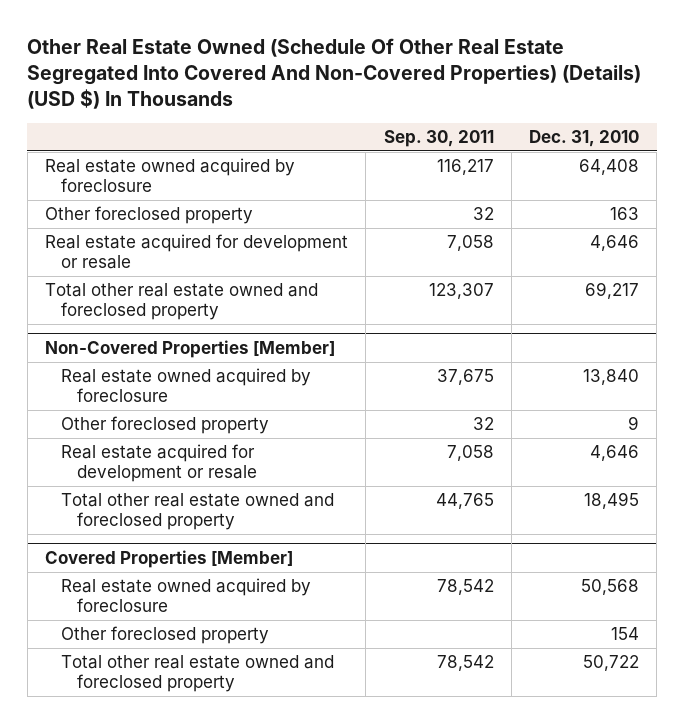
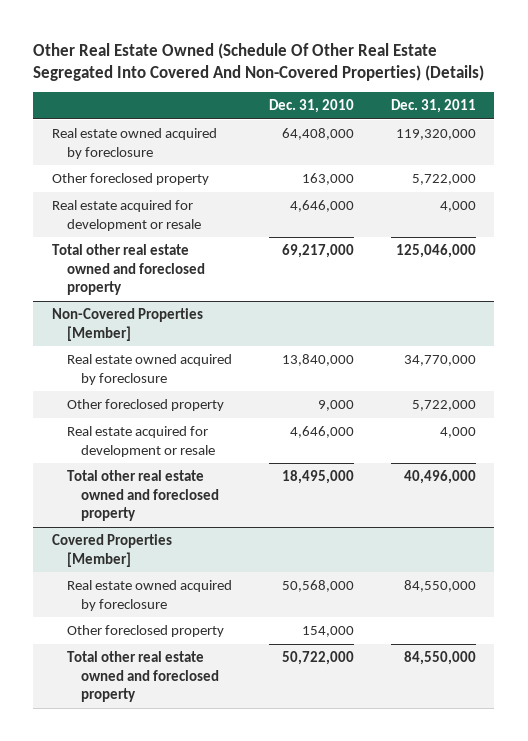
[27,37,642,110] Other Real Estate Owned (Schedule Of Other Real Estate Segregated Into Covered And Non-Covered Properties) (Details) (USD $) In Thousands -> [33,42,485,81] Other Real Estate Owned (Schedule Of Other Real Estate Segregated Into Covered And Non-Covered Properties) (Details)
[383,130,494,148] Sep. 30, 2011 -> none
none -> [390,99,476,114] Dec. 31, 2011
[579,158,640,175] 64,408 -> [281,128,354,141] 64,408,000
[610,206,640,220] 163 -> [301,173,354,186] 163,000
[590,234,640,251] 4,646 -> [289,200,354,213] 4,646,000
[585,281,640,299] 69,217 -> [281,244,354,259] 69,217,000
[583,368,640,385] 13,840 -> [281,354,354,367] 13,840,000
[628,415,640,430] 9 -> [317,400,354,412] 9,000
[590,444,640,461] 4,646 -> [289,426,354,439] 4,646,000
[584,491,640,509] 18,495 -> [281,470,354,485] 18,495,000
[581,578,640,595] 50,568 -> [281,580,354,593] 50,568,000
[611,626,640,640] 154 -> [301,626,354,638] 154,000
[583,654,640,671] 50,722 -> [281,651,354,666] 50,722,000

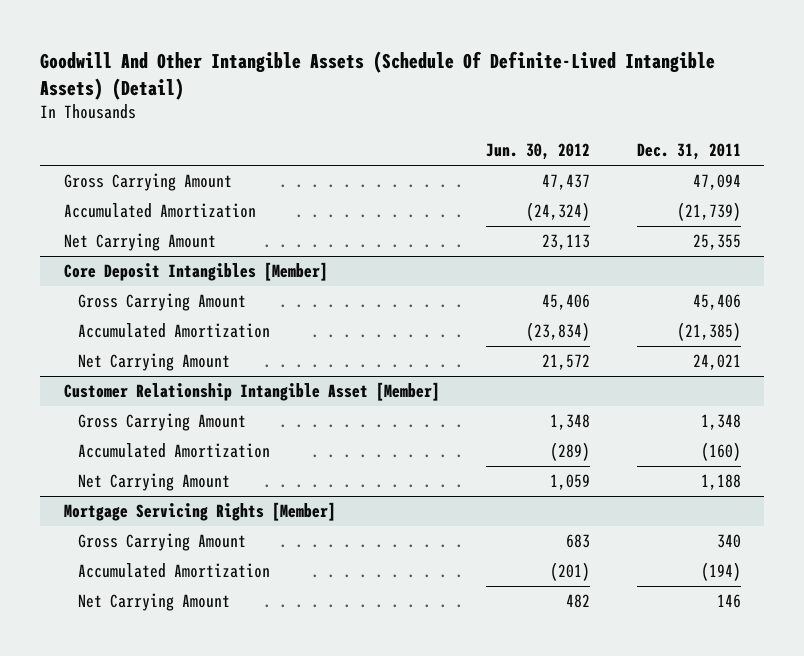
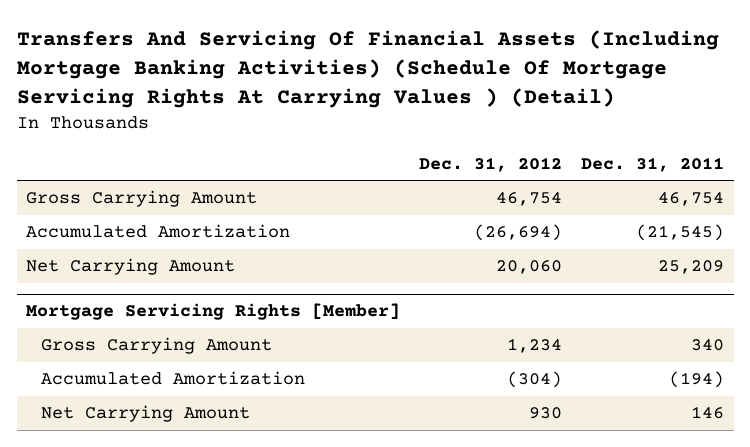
[40,50,716,100] Goodwill And Other Intangible Assets (Schedule Of Definite-Lived Intangible Assets) (Detail) -> [16,30,719,109] Transfers And Servicing Of Financial Assets (Including Mortgage Banking Activities) (Schedule Of Mortgage Servicing Rights At Carrying Values ) (Detail)
[486,143,591,161] Jun. 30, 2012 -> none
none -> [419,156,563,172] Dec. 31, 2012
[63,261,328,281] Core Deposit Intangibles [Member] -> none
[78,292,247,311] Gross Carrying Amount -> none
[78,322,271,338] Accumulated Amortization -> none
[78,352,231,371] Net Carrying Amount -> none
[63,381,440,401] Customer Relationship Intangible Asset [Member] -> none
[78,412,247,431] Gross Carrying Amount -> none
[78,442,271,458] Accumulated Amortization -> none
[78,472,231,491] Net Carrying Amount -> none
[692,173,741,190] 47,094 -> [658,192,725,207] 46,754
[676,201,741,221] (21,739) -> [636,224,725,242] (21,545)
[692,233,741,250] 25,355 -> [658,260,725,275] 25,209

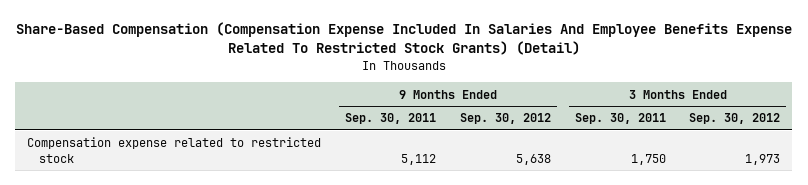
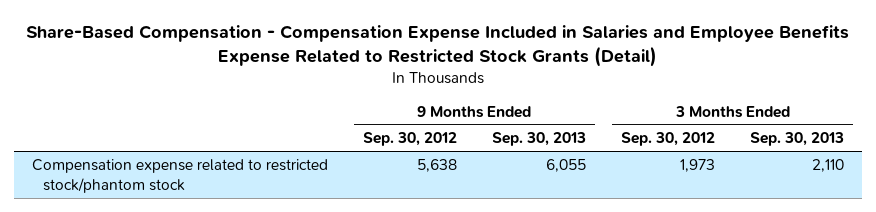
[15,22,792,56] Share-Based Compensation (Compensation Expense Included In Salaries And Employee Benefits Expense Related To Restricted Stock Grants) (Detail) -> [25,24,849,67] Share-Based Compensation - Compensation Expense Included in Salaries and Employee Benefits Expense Related to Restricted Stock Grants (Detail)
[345,113,437,125] Sep. 30, 2011 -> none
[574,113,666,125] Sep. 30, 2011 -> none
none -> [491,132,586,147] Sep. 30, 2013
none -> [750,132,845,147] Sep. 30, 2013
[27,137,322,163] Compensation expense related to restricted stock -> [31,159,328,194] Compensation expense related to restricted stock/phantom stock

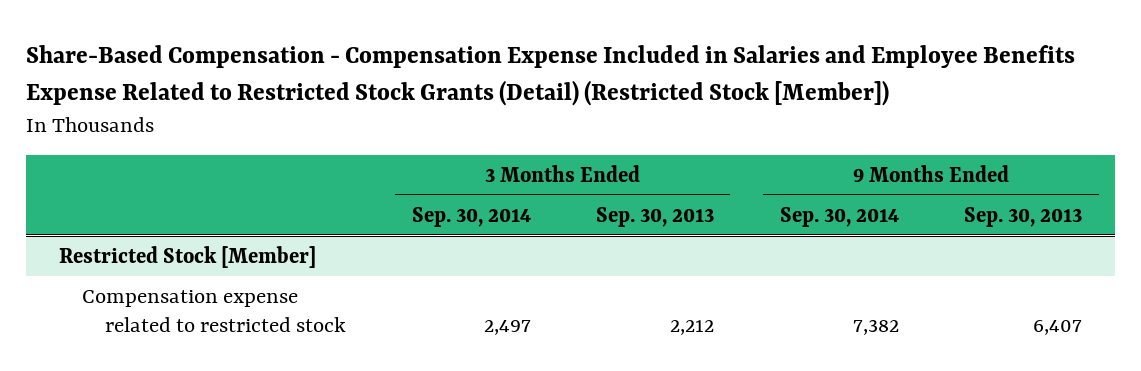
[25,24,849,67] Share-Based Compensation - Compensation Expense Included in Salaries and Employee Benefits Expense Related to Restricted Stock Grants (Detail) -> [25,44,1075,106] Share-Based Compensation - Compensation Expense Included in Salaries and Employee Benefits Expense Related to Restricted Stock Grants (Detail) (Restricted Stock [Member])
[362,132,457,147] Sep. 30, 2012 -> none
[620,132,715,147] Sep. 30, 2012 -> none
none -> [411,206,531,227] Sep. 30, 2014
none -> [779,206,899,227] Sep. 30, 2014
none -> [58,245,316,268] Restricted Stock [Member]
[31,159,328,194] Compensation expense related to restricted stock/phantom stock -> [81,289,346,332] Compensation expense related to restricted stock
[545,159,586,173] 6,055 -> [1033,319,1083,335] 6,407
[812,159,845,173] 2,110 -> [670,319,715,335] 2,212

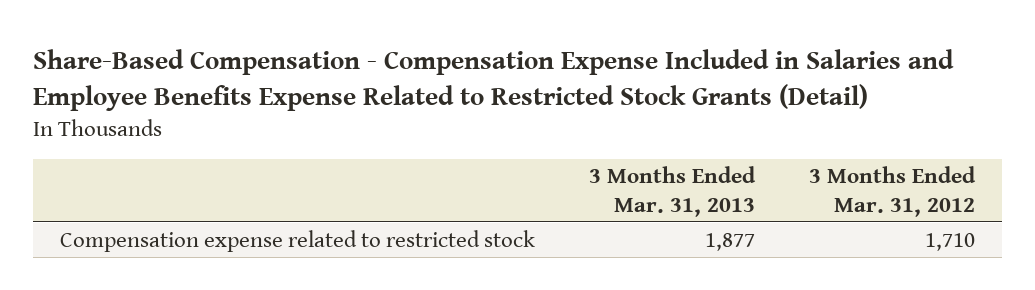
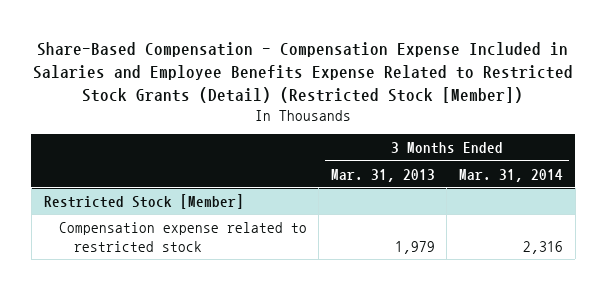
[32,48,954,111] Share-Based Compensation - Compensation Expense Included in Salaries and Employee Benefits Expense Related to Restricted Stock Grants (Detail) -> [33,42,574,103] Share-Based Compensation - Compensation Expense Included in Salaries and Employee Benefits Expense Related to Restricted Stock Grants (Detail) (Restricted Stock [Member])
[809,166,977,217] 3 Months Ended Mar. 31, 2012 -> none
none -> [459,168,564,182] Mar. 31, 2014
none -> [43,193,244,209] Restricted Stock [Member]
[705,233,756,252] 1,877 -> [394,240,435,254] 1,979

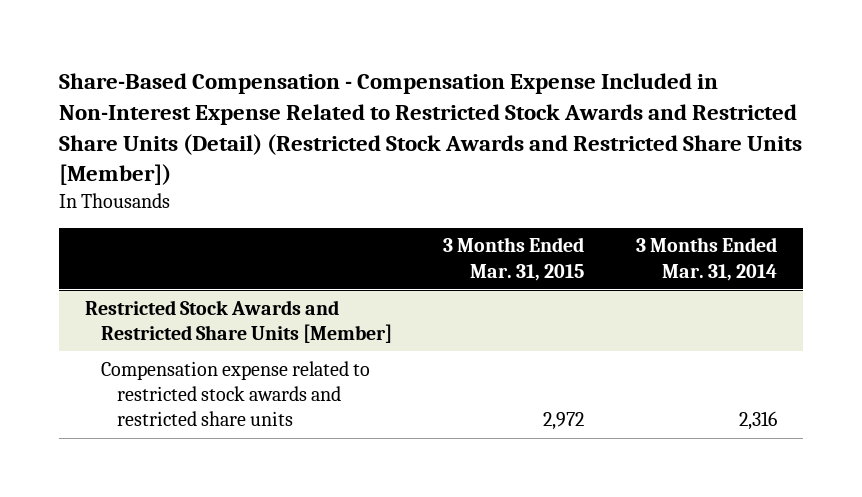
[33,42,574,103] Share-Based Compensation - Compensation Expense Included in Salaries and Employee Benefits Expense Related to Restricted Stock Grants (Detail) (Restricted Stock [Member]) -> [58,73,802,186] Share-Based Compensation - Compensation Expense Included in Non-Interest Expense Related to Restricted Stock Awards and Restricted Share Units (Detail) (Restricted Stock Awards and Restricted Share Units [Member])
[330,168,435,182] Mar. 31, 2013 -> none
none -> [443,237,585,281] 3 Months Ended Mar. 31, 2015
[43,193,244,209] Restricted Stock [Member] -> none
none -> [84,299,392,344] Restricted Stock Awards and Restricted Share Units [Member]
[58,221,307,252] Compensation expense related to restricted stock -> [100,360,370,427] Compensation expense related to restricted stock awards and restricted share units

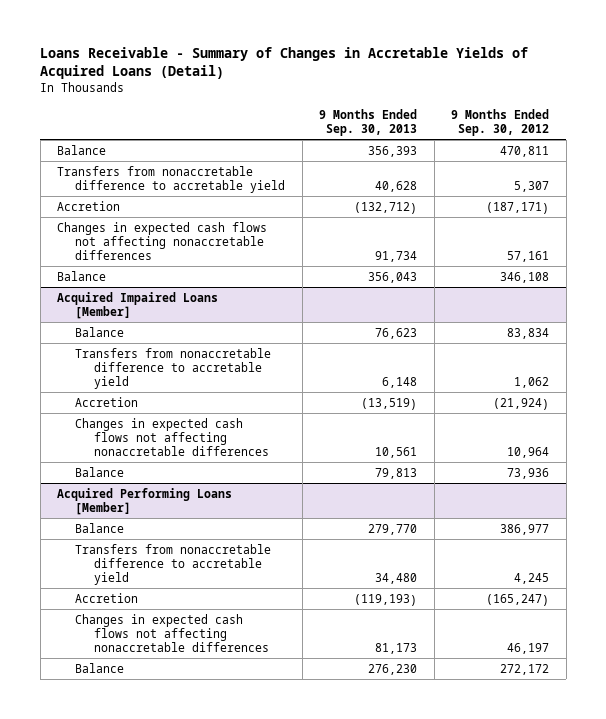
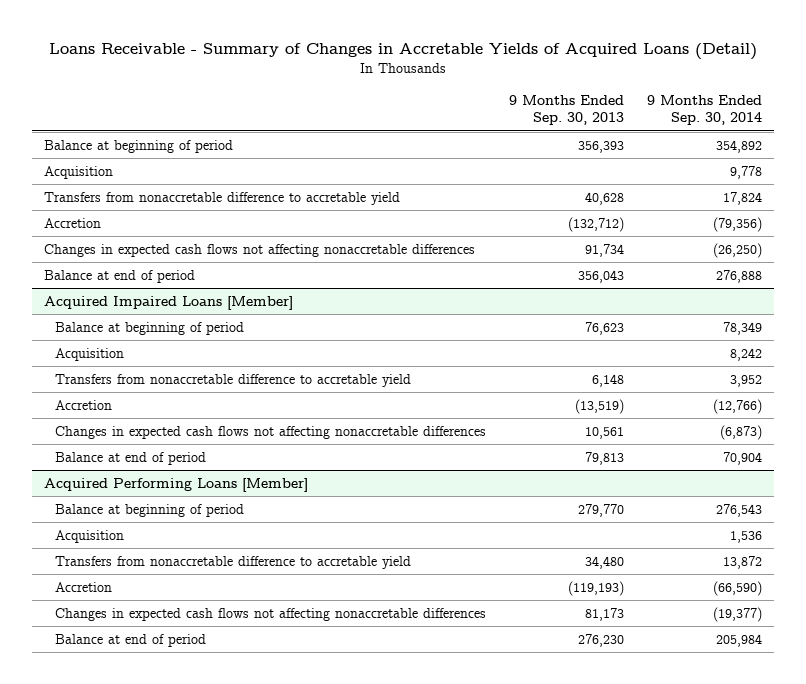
[451,108,550,136] 9 Months Ended Sep. 30, 2012 -> none
none -> [647,95,763,126] 9 Months Ended Sep. 30, 2014
[57,144,107,155] Balance -> [43,139,233,153] Balance at beginning of period
none -> [43,165,113,179] Acquisition
[57,270,107,281] Balance -> [43,269,195,283] Balance at end of period
[75,326,125,337] Balance -> [55,321,245,335] Balance at beginning of period
none -> [55,347,125,361] Acquisition
[75,466,125,477] Balance -> [55,451,207,465] Balance at end of period
[75,522,125,533] Balance -> [55,503,245,517] Balance at beginning of period
none -> [55,529,125,543] Acquisition
[75,662,125,673] Balance -> [55,633,207,647] Balance at end of period

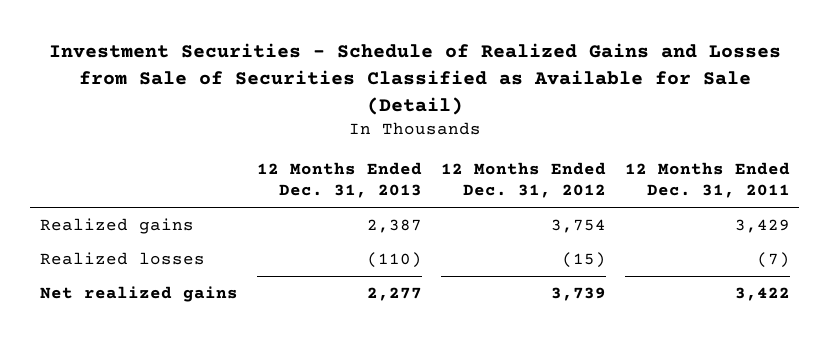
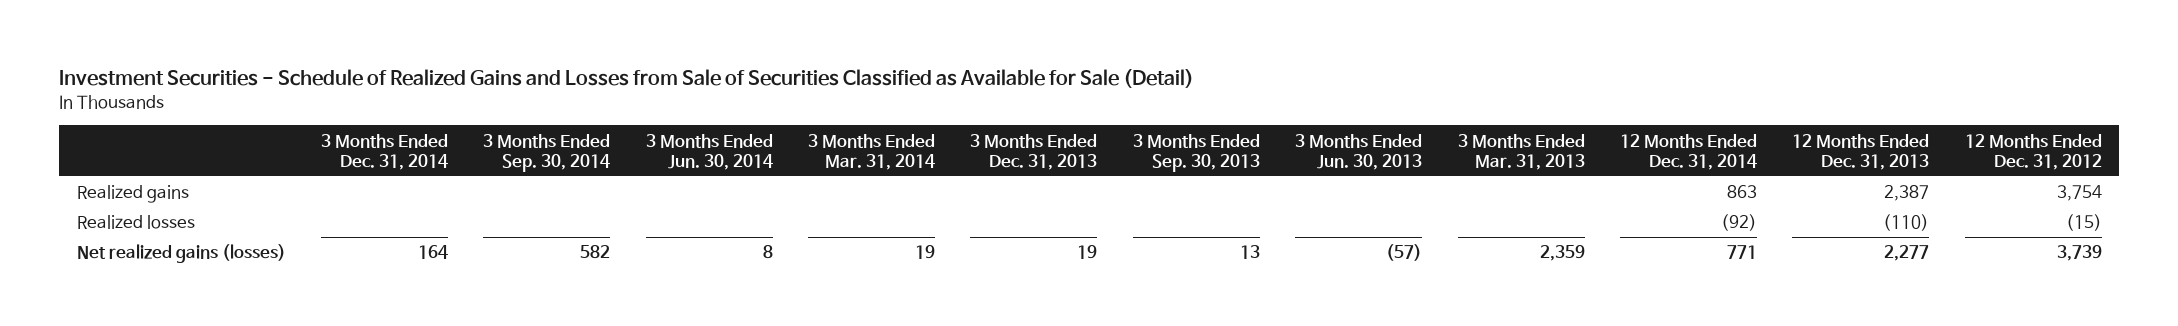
[624,161,790,199] 12 Months Ended Dec. 31, 2011 -> none
none -> [321,133,449,170] 3 Months Ended Dec. 31, 2014
none -> [483,133,611,172] 3 Months Ended Sep. 30, 2014
none -> [645,133,773,170] 3 Months Ended Jun. 30, 2014
none -> [808,133,936,170] 3 Months Ended Mar. 31, 2014
none -> [970,133,1098,170] 3 Months Ended Dec. 31, 2013
none -> [1132,133,1260,172] 3 Months Ended Sep. 30, 2013
none -> [1295,133,1423,170] 3 Months Ended Jun. 30, 2013
none -> [1457,133,1585,170] 3 Months Ended Mar. 31, 2013
none -> [1619,133,1757,170] 12 Months Ended Dec. 31, 2014
[39,286,238,303] Net realized gains -> [76,244,286,264] Net realized gains (losses)

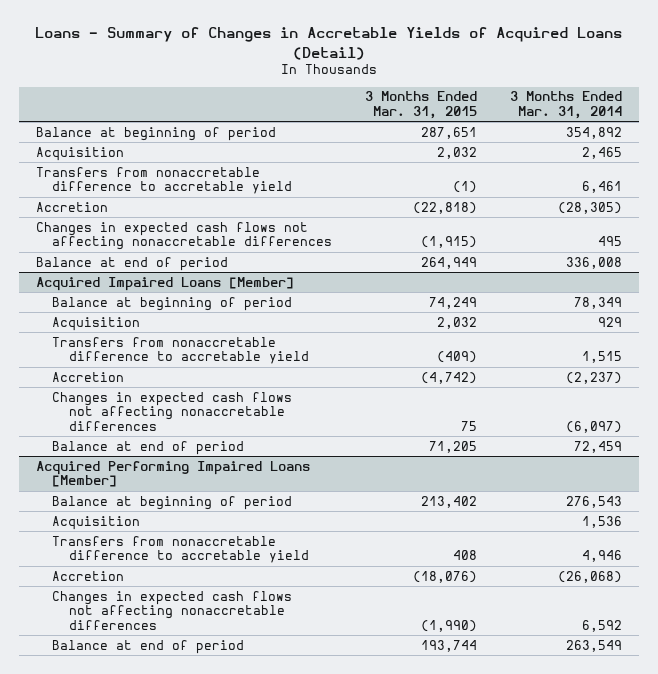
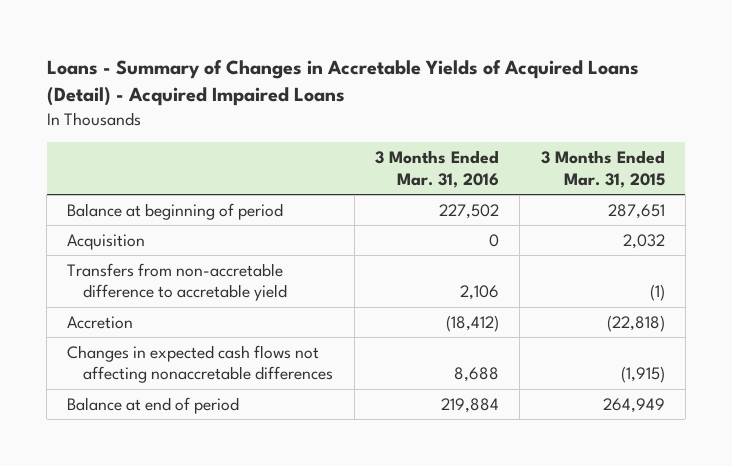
[34,27,622,60] Loans - Summary of Changes in Accretable Yields of Acquired Loans (Detail) -> [46,59,639,107] Loans - Summary of Changes in Accretable Yields of Acquired Loans (Detail) - Acquired Impaired Loans
[510,91,623,119] 3 Months Ended Mar. 31, 2014 -> none
none -> [374,150,499,188] 3 Months Ended Mar. 31, 2016
[35,166,293,195] Transfers from nonaccretable difference to accretable yield -> [67,262,288,302] Transfers from non-accretable difference to accretable yield
[35,276,294,291] Acquired Impaired Loans [Member] -> none
[52,296,293,311] Balance at beginning of period -> none
[52,316,141,331] Acquisition -> none
[52,336,310,365] Transfers from nonaccretable difference to accretable yield -> none
[52,371,125,382] Accretion -> none
[52,391,293,431] Changes in expected cash flows not affecting nonaccretable differences -> none
[52,440,245,455] Balance at end of period -> none
[35,460,310,488] Acquired Performing Impaired Loans [Member] -> none
[52,495,293,510] Balance at beginning of period -> none
[52,515,141,530] Acquisition -> none
[52,535,310,564] Transfers from nonaccretable difference to accretable yield -> none
[52,570,125,581] Accretion -> none
[52,590,293,630] Changes in expected cash flows not affecting nonaccretable differences -> none
[52,639,245,654] Balance at end of period -> none

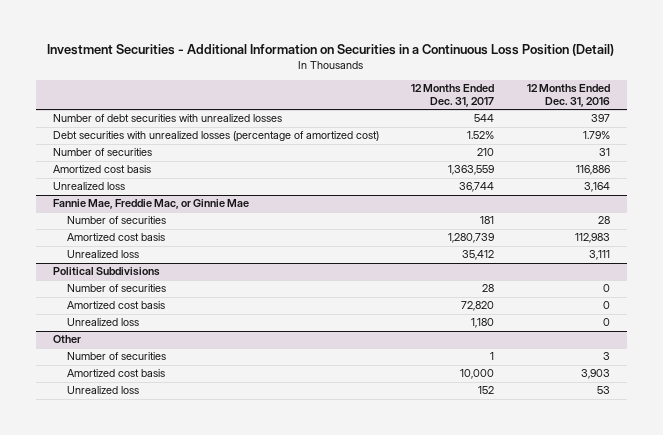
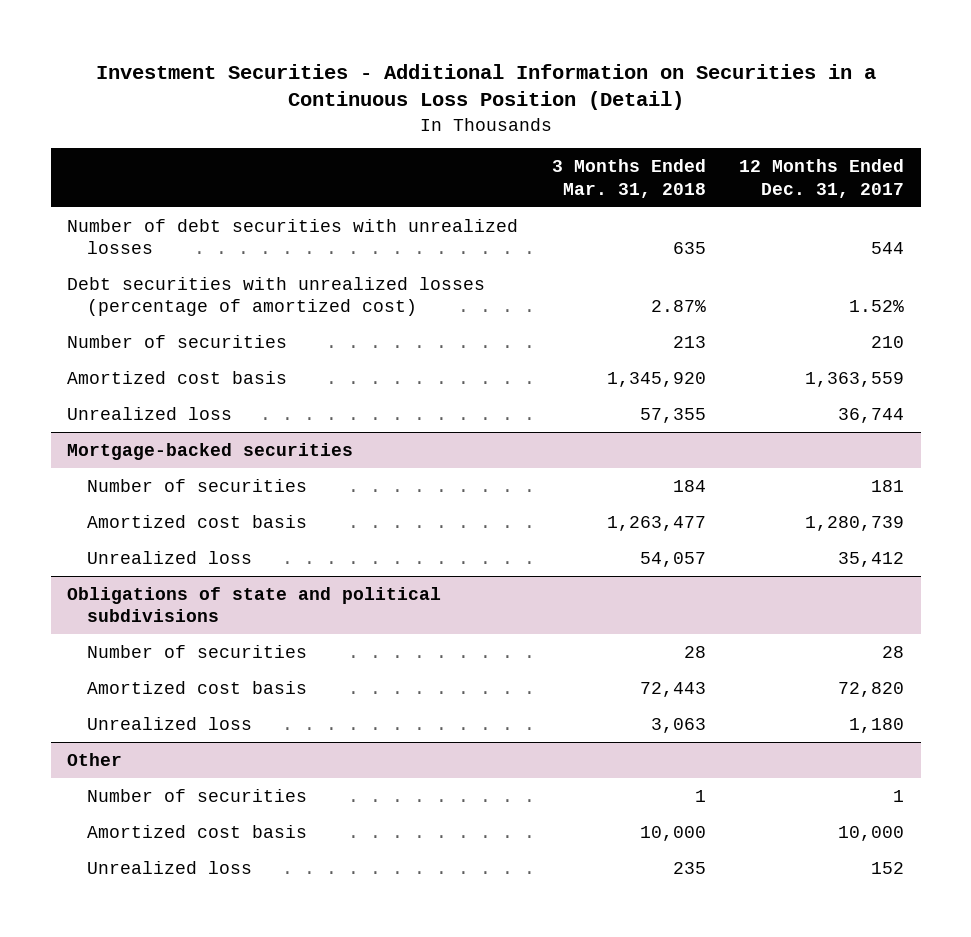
[527,84,611,108] 12 Months Ended Dec. 31, 2016 -> none
none -> [551,159,706,198] 3 Months Ended Mar. 31, 2018
[52,199,249,210] Fannie Mae, Freddie Mac, or Ginnie Mae -> [67,442,354,460] Mortgage-backed securities
[52,267,160,277] Political Subdivisions -> none
none -> [67,586,442,623] Obligations of state and political subdivisions

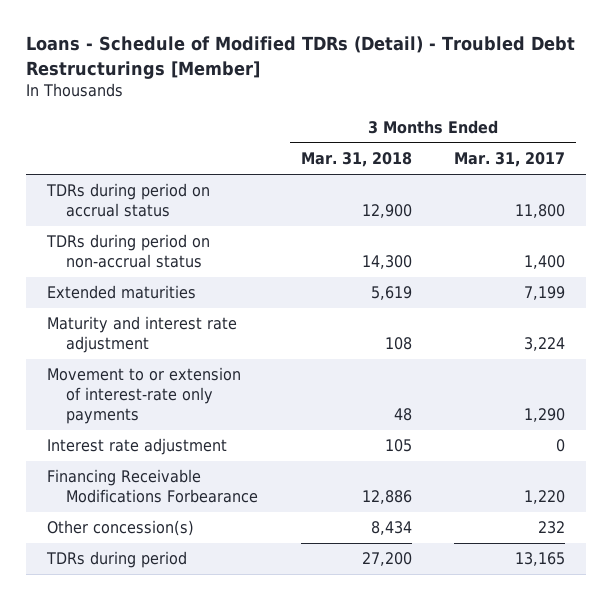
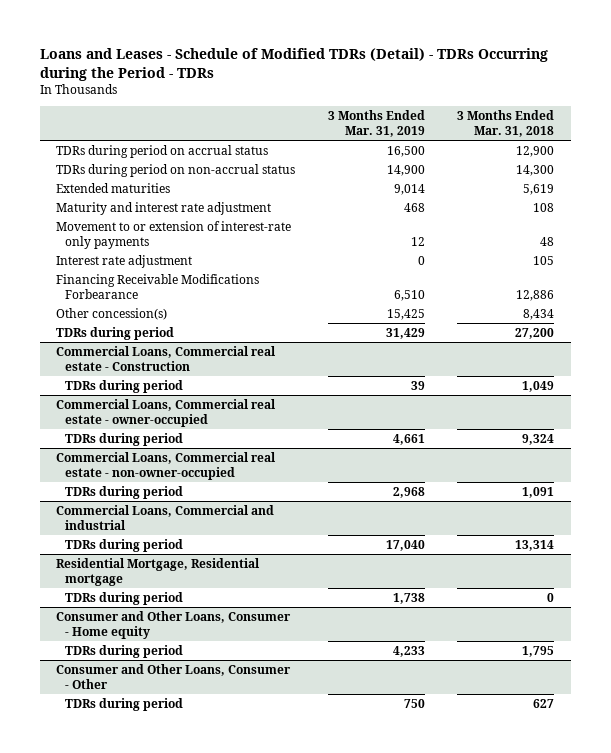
[25,36,575,79] Loans - Schedule of Modified TDRs (Detail) - Troubled Debt Restructurings [Member] -> [39,47,548,81] Loans and Leases - Schedule of Modified TDRs (Detail) - TDRs Occurring during the Period - TDRs
[454,152,566,168] Mar. 31, 2017 -> none
none -> [327,110,425,137] 3 Months Ended Mar. 31, 2019
none -> [56,345,277,371] Commercial Loans, Commercial real estate - Construction
none -> [64,379,183,393] TDRs during period
none -> [56,398,277,427] Commercial Loans, Commercial real estate - owner-occupied
none -> [64,432,183,446] TDRs during period
none -> [56,451,277,480] Commercial Loans, Commercial real estate - non-owner-occupied
none -> [64,485,183,499] TDRs during period
none -> [56,504,275,530] Commercial Loans, Commercial and industrial
none -> [64,538,183,552] TDRs during period
none -> [56,557,261,586] Residential Mortgage, Residential mortgage
none -> [64,591,183,605] TDRs during period
none -> [56,610,292,639] Consumer and Other Loans, Consumer - Home equity
none -> [64,644,183,658] TDRs during period
none -> [56,663,292,689] Consumer and Other Loans, Consumer - Other
none -> [64,697,183,711] TDRs during period

